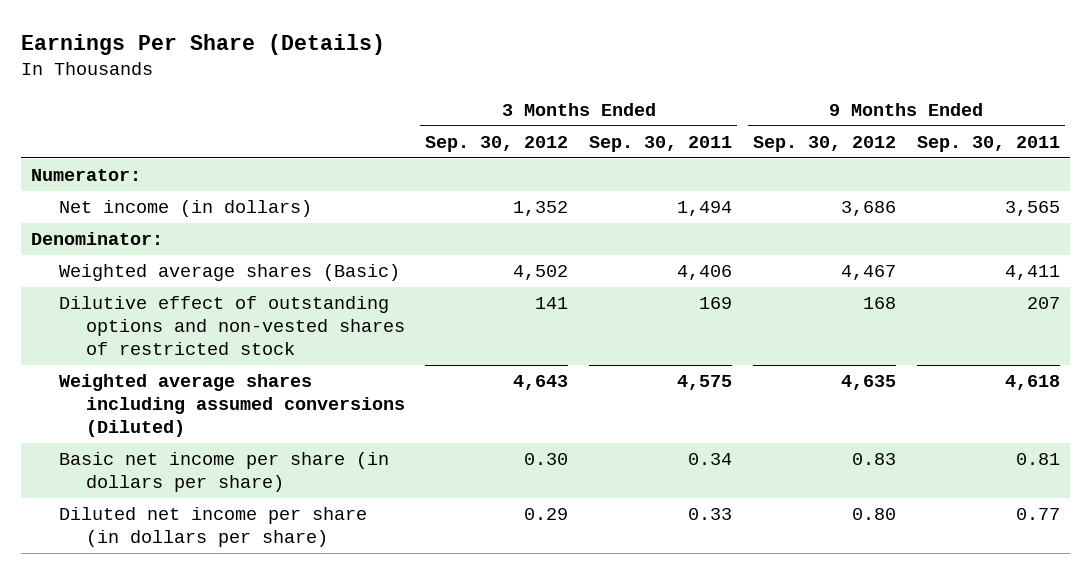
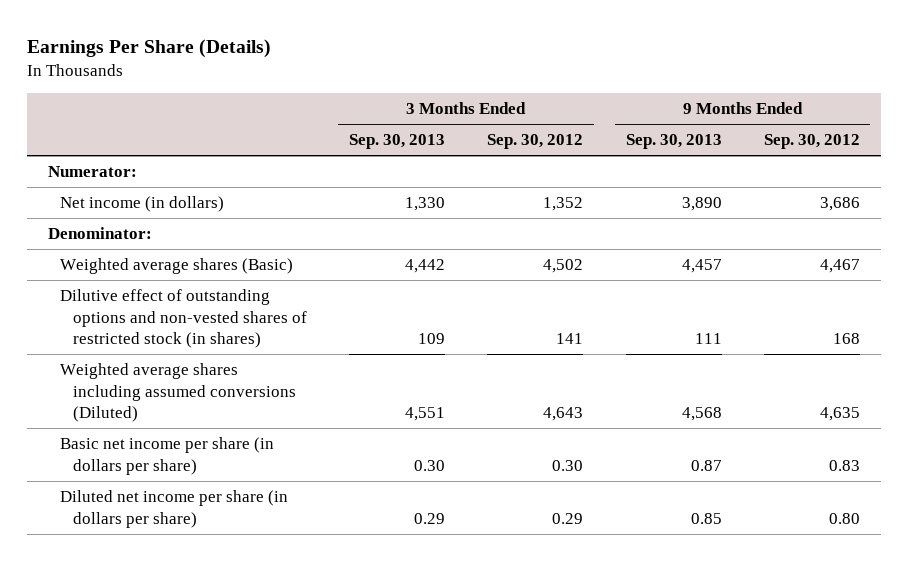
[589,135,733,152] Sep. 30, 2011 -> none
[916,135,1060,152] Sep. 30, 2011 -> none
none -> [348,134,445,150] Sep. 30, 2013
none -> [625,134,722,150] Sep. 30, 2013
[58,296,405,356] Dilutive effect of outstanding options and non-vested shares of restricted stock -> [60,289,307,349] Dilutive effect of outstanding options and non-vested shares of restricted stock (in shares)

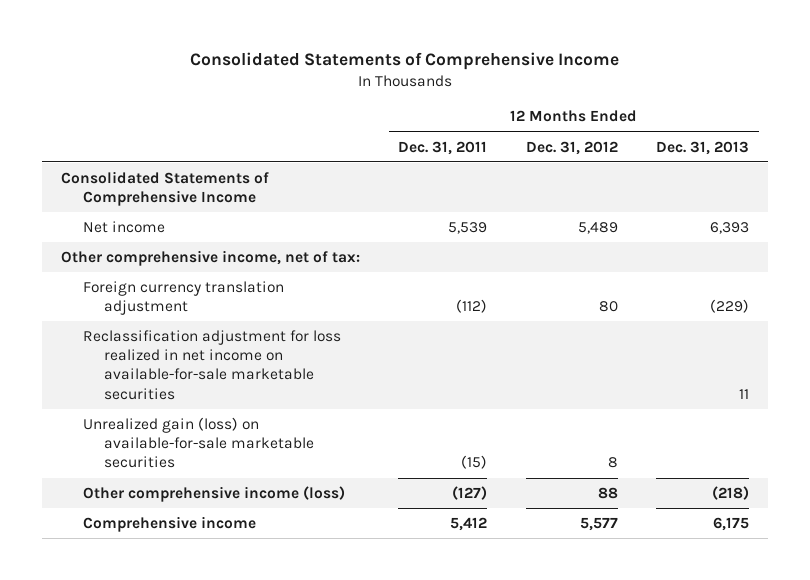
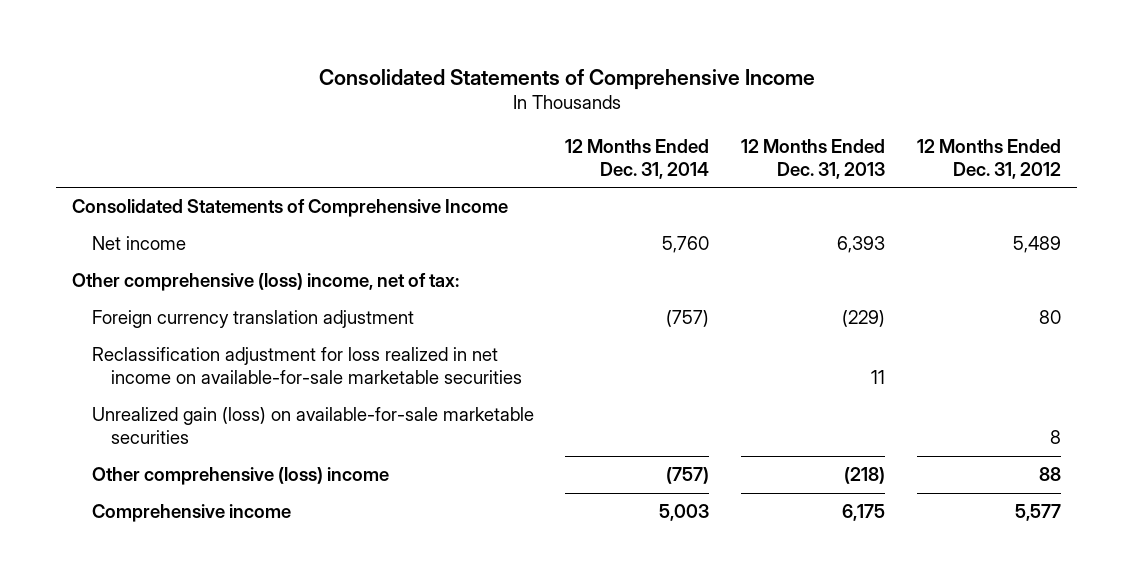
[398,140,488,155] Dec. 31, 2011 -> none
none -> [565,138,710,179] 12 Months Ended Dec. 31, 2014
[60,249,360,266] Other comprehensive income, net of tax: -> [72,273,460,292] Other comprehensive (loss) income, net of tax:
[82,485,345,502] Other comprehensive income (loss) -> [91,467,389,486] Other comprehensive (loss) income

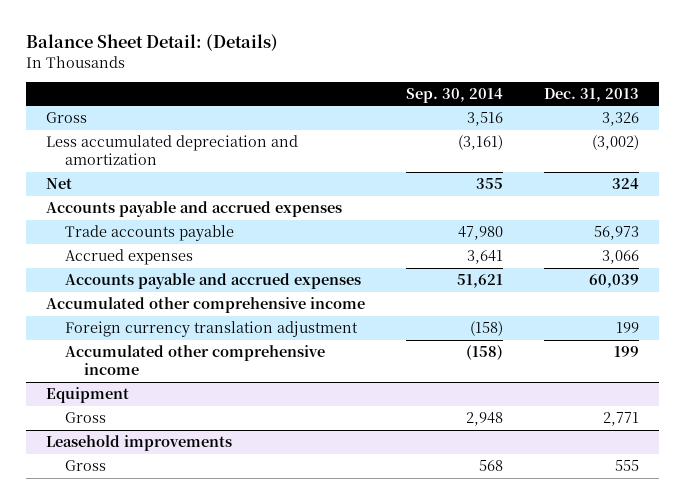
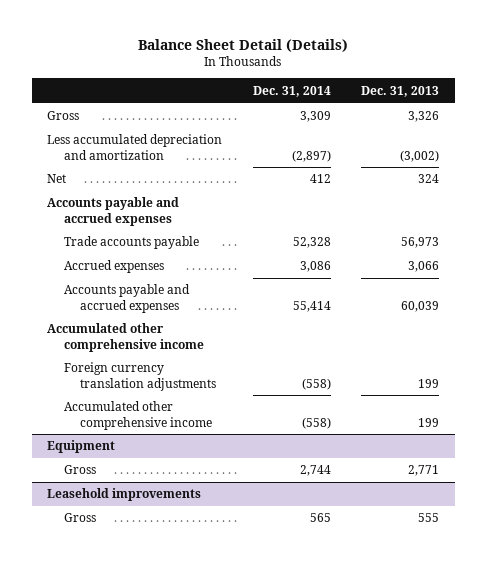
[25,34,278,52] Balance Sheet Detail: (Details) -> [138,39,349,53] Balance Sheet Detail (Details)
[406,87,504,103] Sep. 30, 2014 -> none
none -> [252,85,331,97] Dec. 31, 2014
[64,321,358,338] Foreign currency translation adjustment -> [63,362,217,391] Foreign currency translation adjustments

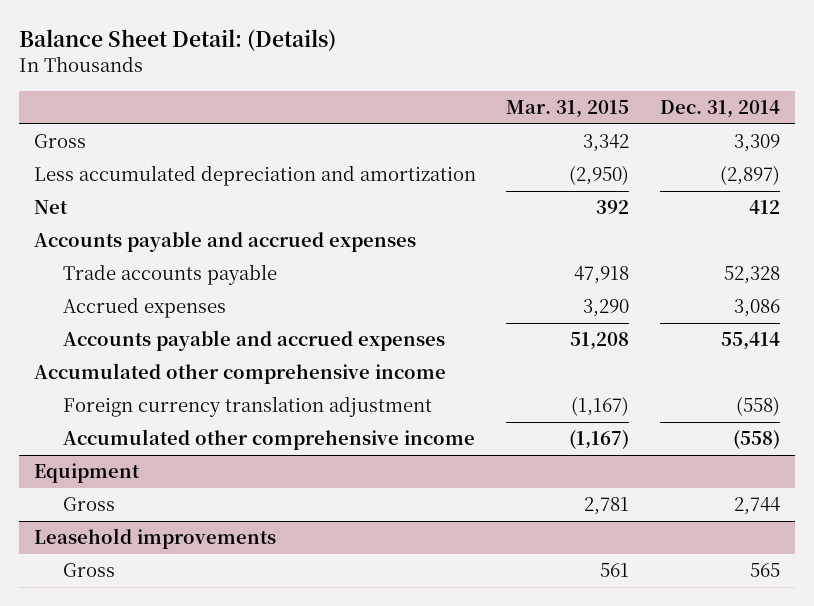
[138,39,349,53] Balance Sheet Detail (Details) -> [18,29,336,52] Balance Sheet Detail: (Details)
[361,85,440,97] Dec. 31, 2013 -> none
none -> [506,99,630,118] Mar. 31, 2015
[63,362,217,391] Foreign currency translation adjustments -> [63,396,433,418] Foreign currency translation adjustment

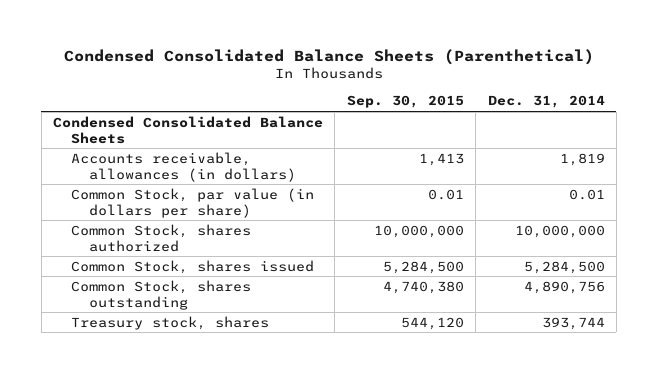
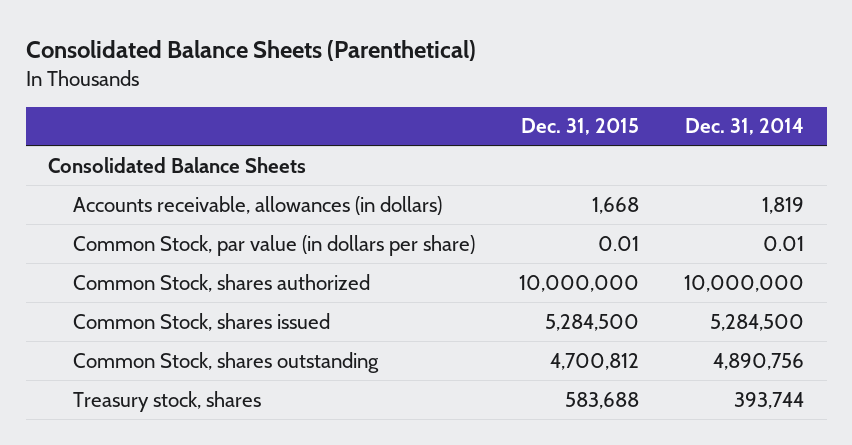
[63,48,594,65] Condensed Consolidated Balance Sheets (Parenthetical) -> [25,40,476,62] Consolidated Balance Sheets (Parenthetical)
[346,95,464,109] Sep. 30, 2015 -> none
none -> [521,118,640,136] Dec. 31, 2015
[52,115,323,144] Condensed Consolidated Balance Sheets -> [48,156,307,173] Consolidated Balance Sheets

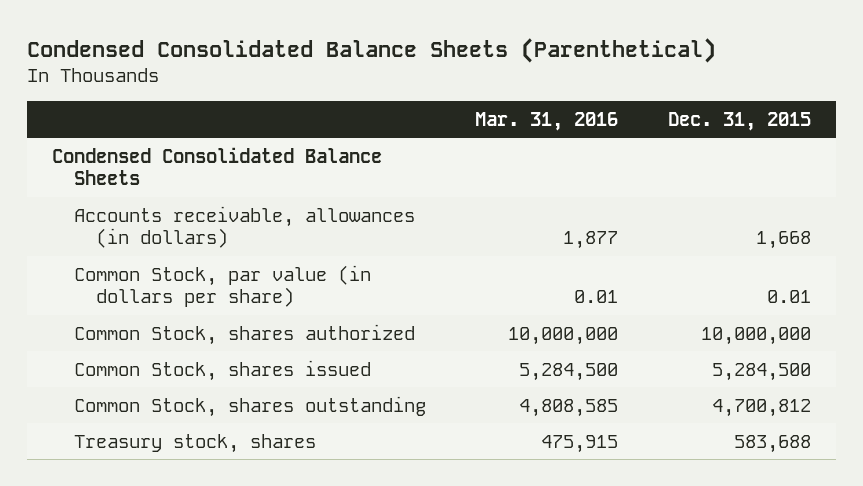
[25,40,476,62] Consolidated Balance Sheets (Parenthetical) -> [27,37,717,63] Condensed Consolidated Balance Sheets (Parenthetical)
[685,118,805,136] Dec. 31, 2014 -> none
none -> [475,112,619,132] Mar. 31, 2016
[48,156,307,173] Consolidated Balance Sheets -> [52,146,383,186] Condensed Consolidated Balance Sheets

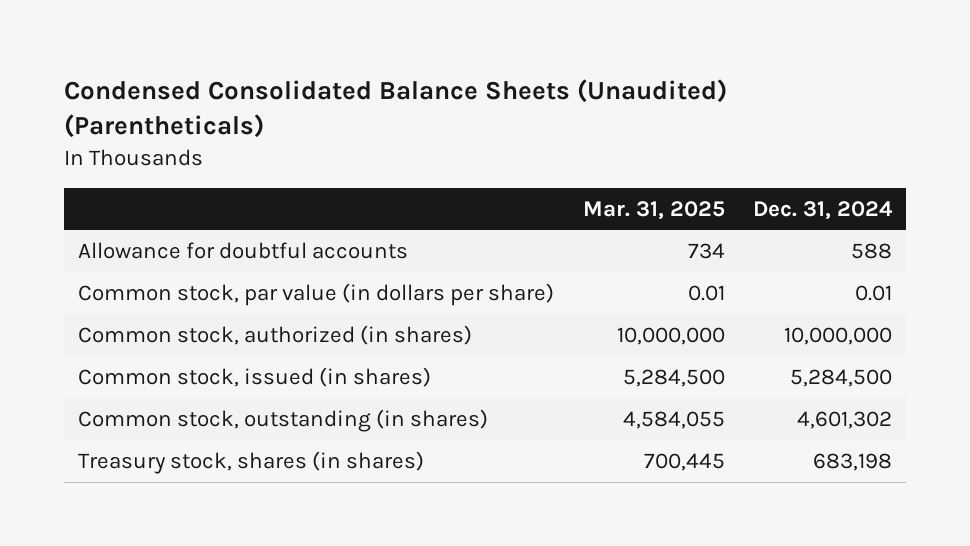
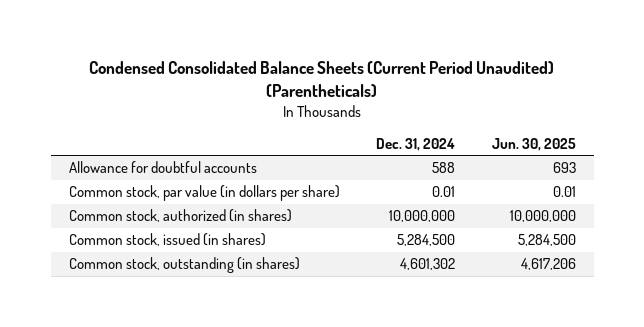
[64,79,728,139] Condensed Consolidated Balance Sheets (Unaudited) (Parentheticals) -> [89,60,555,97] Condensed Consolidated Balance Sheets (Current Period Unaudited) (Parentheticals)
[582,200,725,220] Mar. 31, 2025 -> none
none -> [491,137,576,151] Jun. 30, 2025
[78,450,425,474] Treasury stock, shares (in shares) -> none

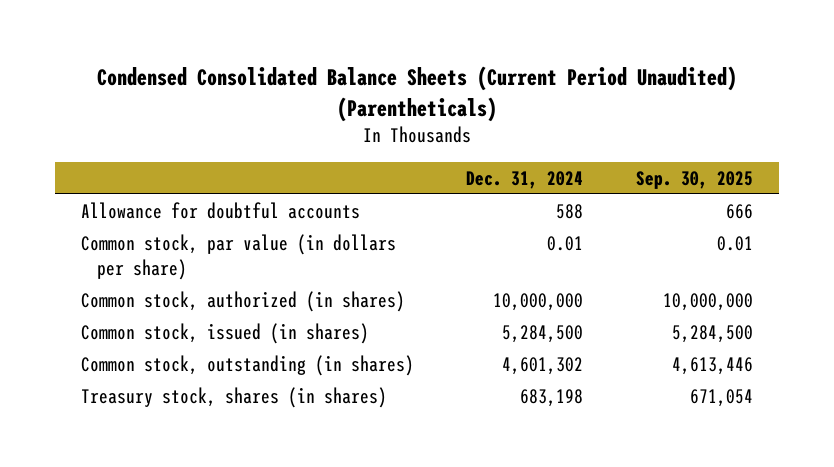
[491,137,576,151] Jun. 30, 2025 -> none
none -> [636,170,754,189] Sep. 30, 2025
none -> [80,386,387,408] Treasury stock, shares (in shares)

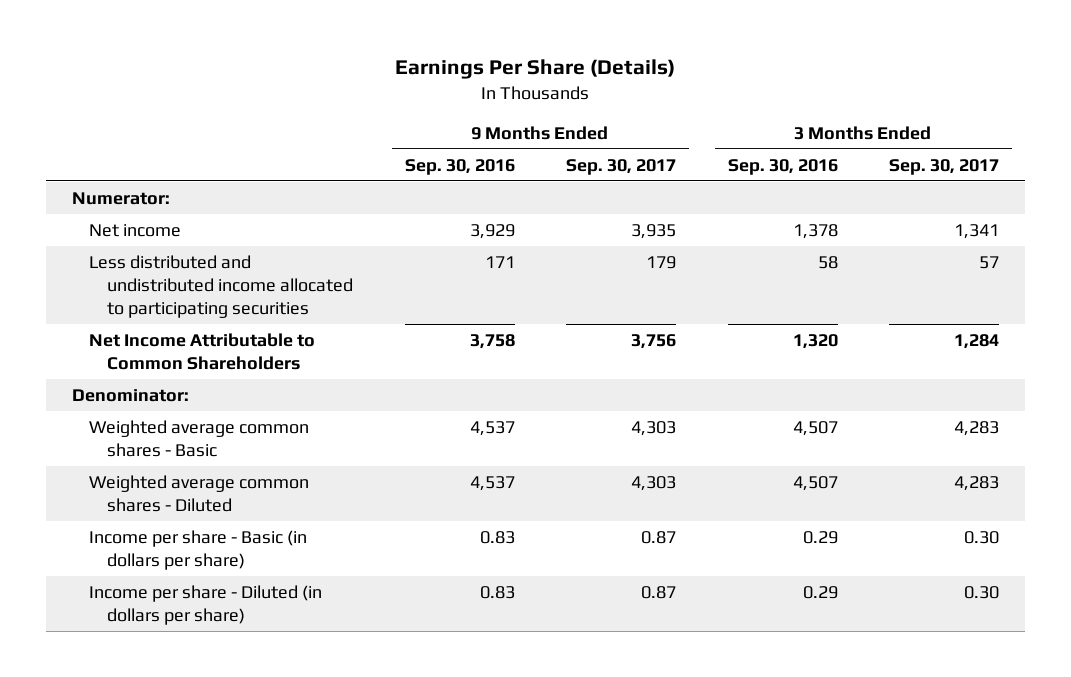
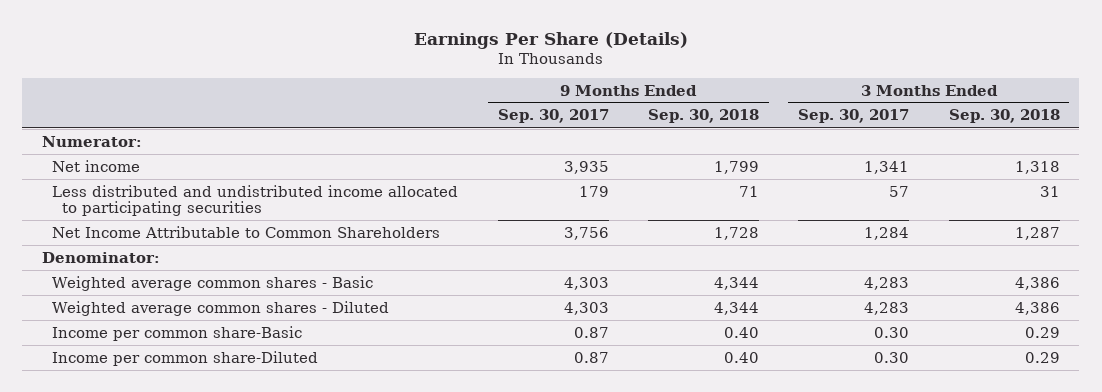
[404,158,515,175] Sep. 30, 2016 -> none
[727,158,838,175] Sep. 30, 2016 -> none
none -> [647,109,759,124] Sep. 30, 2018
none -> [948,109,1060,124] Sep. 30, 2018
[89,529,308,570] Income per share - Basic (in dollars per share) -> [52,325,303,341] Income per common share-Basic
[89,584,323,625] Income per share - Diluted (in dollars per share) -> [52,350,319,366] Income per common share-Diluted

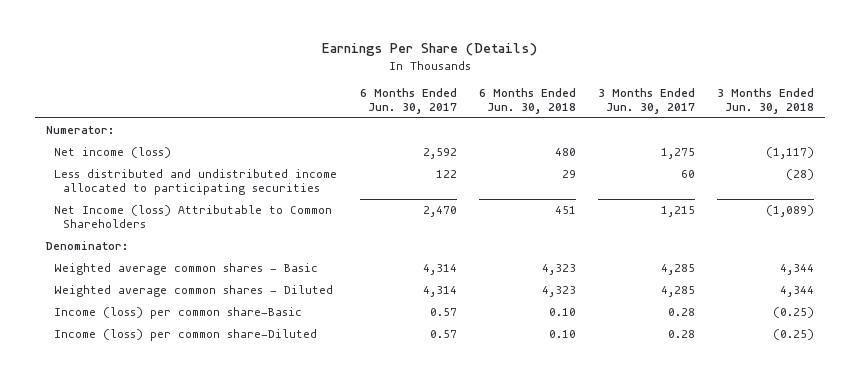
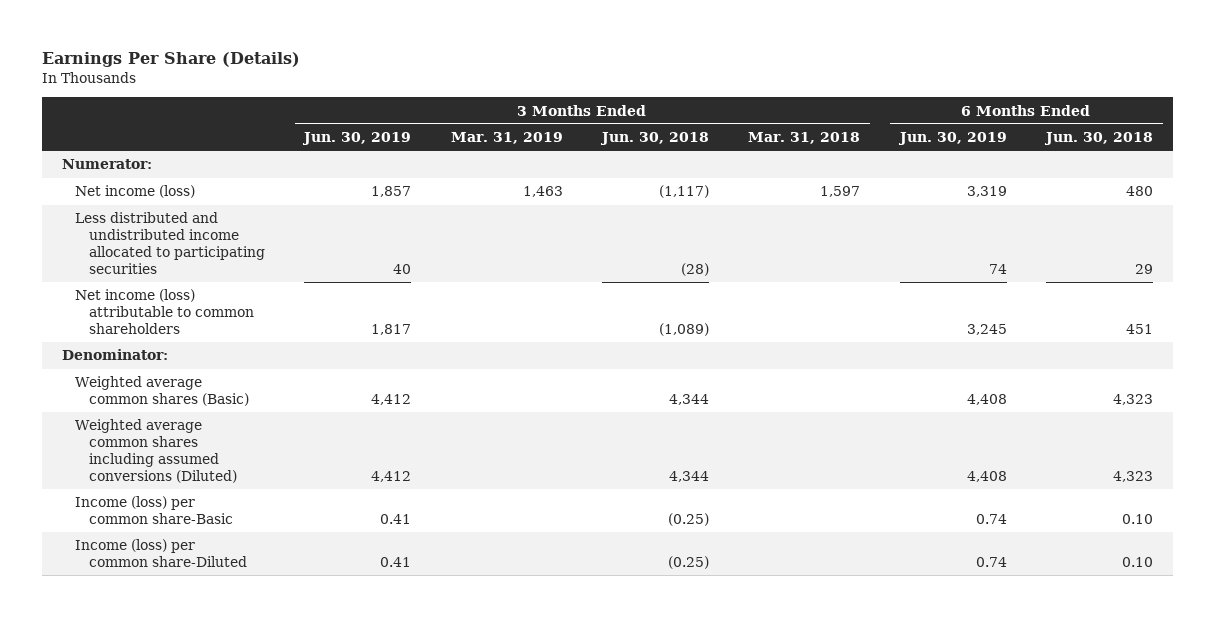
[359,87,457,114] 6 Months Ended Jun. 30, 2017 -> none
[597,87,695,114] 3 Months Ended Jun. 30, 2017 -> none
none -> [302,132,412,146] Jun. 30, 2019
none -> [450,132,563,145] Mar. 31, 2019
none -> [748,132,861,145] Mar. 31, 2018
none -> [897,132,1007,146] Jun. 30, 2019
[54,205,333,229] Net Income (loss) Attributable to Common Shareholders -> [75,289,255,334] Net income (loss) attributable to common shareholders
[54,263,319,276] Weighted average common shares - Basic -> [75,376,250,407] Weighted average common shares (Basic)
[54,285,334,298] Weighted average common shares - Diluted -> [75,419,238,483] Weighted average common shares including assumed conversions (Diluted)

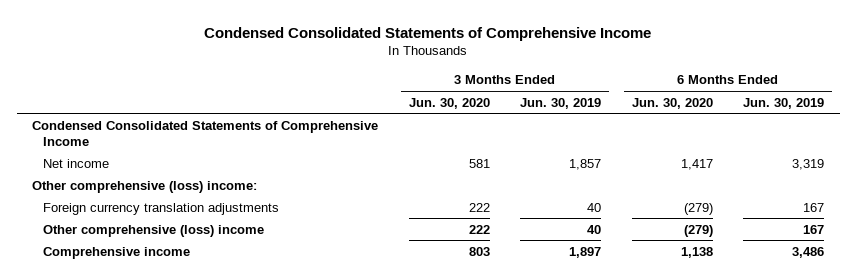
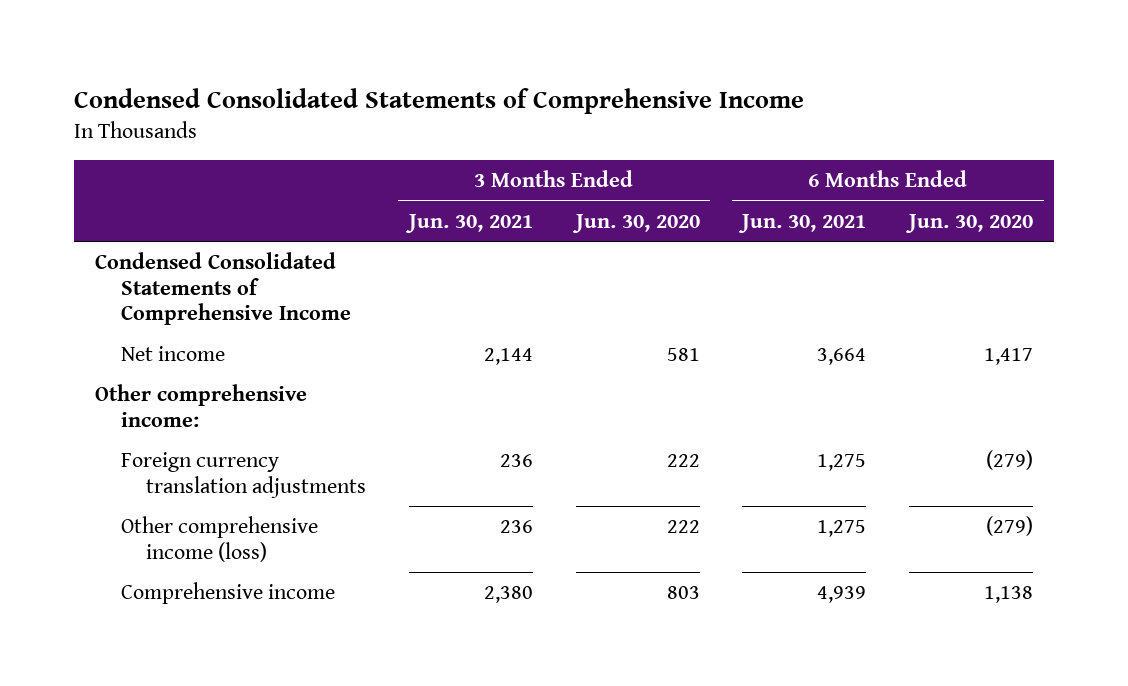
[520,97,602,109] Jun. 30, 2019 -> none
[743,97,825,109] Jun. 30, 2019 -> none
none -> [404,213,533,233] Jun. 30, 2021
none -> [738,213,867,233] Jun. 30, 2021
[32,180,258,193] Other comprehensive (loss) income: -> [95,384,308,427] Other comprehensive income:
[42,224,264,237] Other comprehensive (loss) income -> [120,516,318,562] Other comprehensive income (loss)

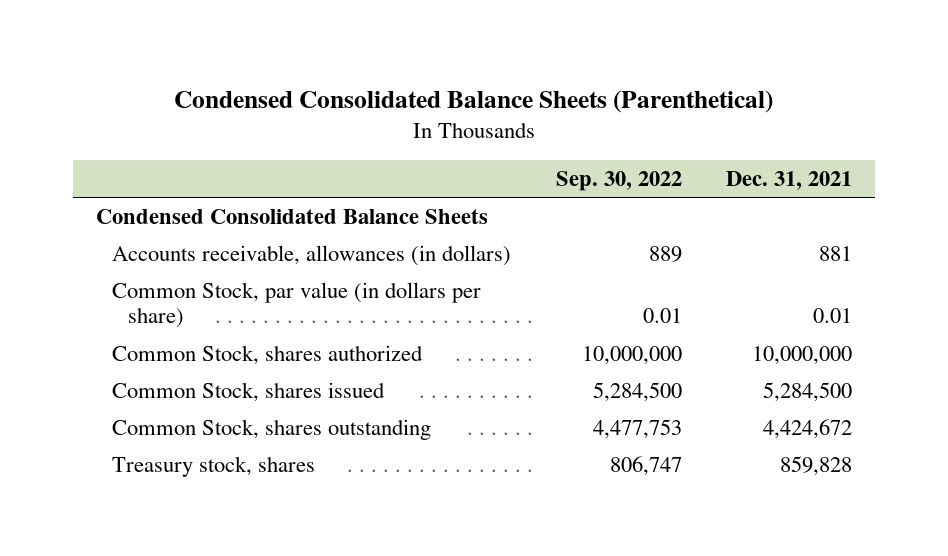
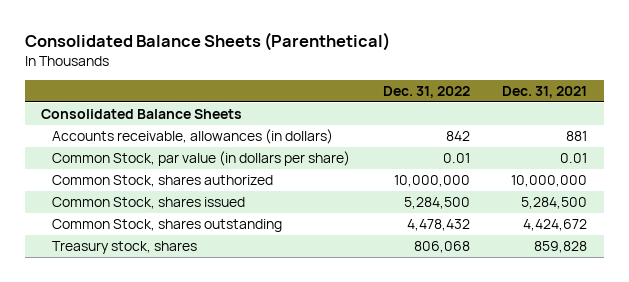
[173,89,773,113] Condensed Consolidated Balance Sheets (Parenthetical) -> [24,31,390,51] Consolidated Balance Sheets (Parenthetical)
[555,170,682,191] Sep. 30, 2022 -> none
none -> [382,85,470,98] Dec. 31, 2022
[95,208,488,224] Condensed Consolidated Balance Sheets -> [41,109,243,120] Consolidated Balance Sheets

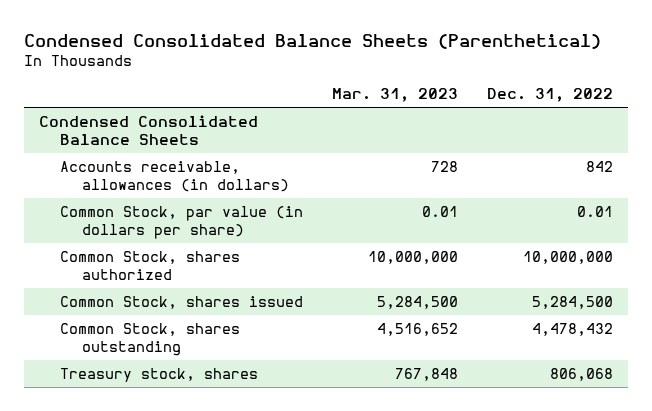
[24,31,390,51] Consolidated Balance Sheets (Parenthetical) -> [24,33,602,49] Condensed Consolidated Balance Sheets (Parenthetical)
[502,85,588,98] Dec. 31, 2021 -> none
none -> [332,88,459,103] Mar. 31, 2023
[41,109,243,120] Consolidated Balance Sheets -> [38,114,258,145] Condensed Consolidated Balance Sheets

